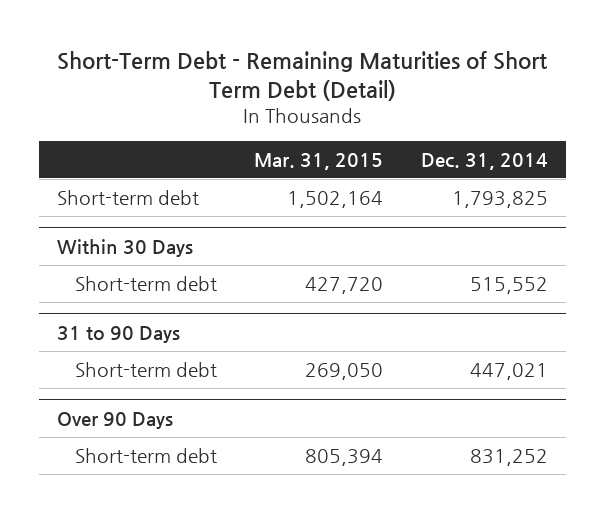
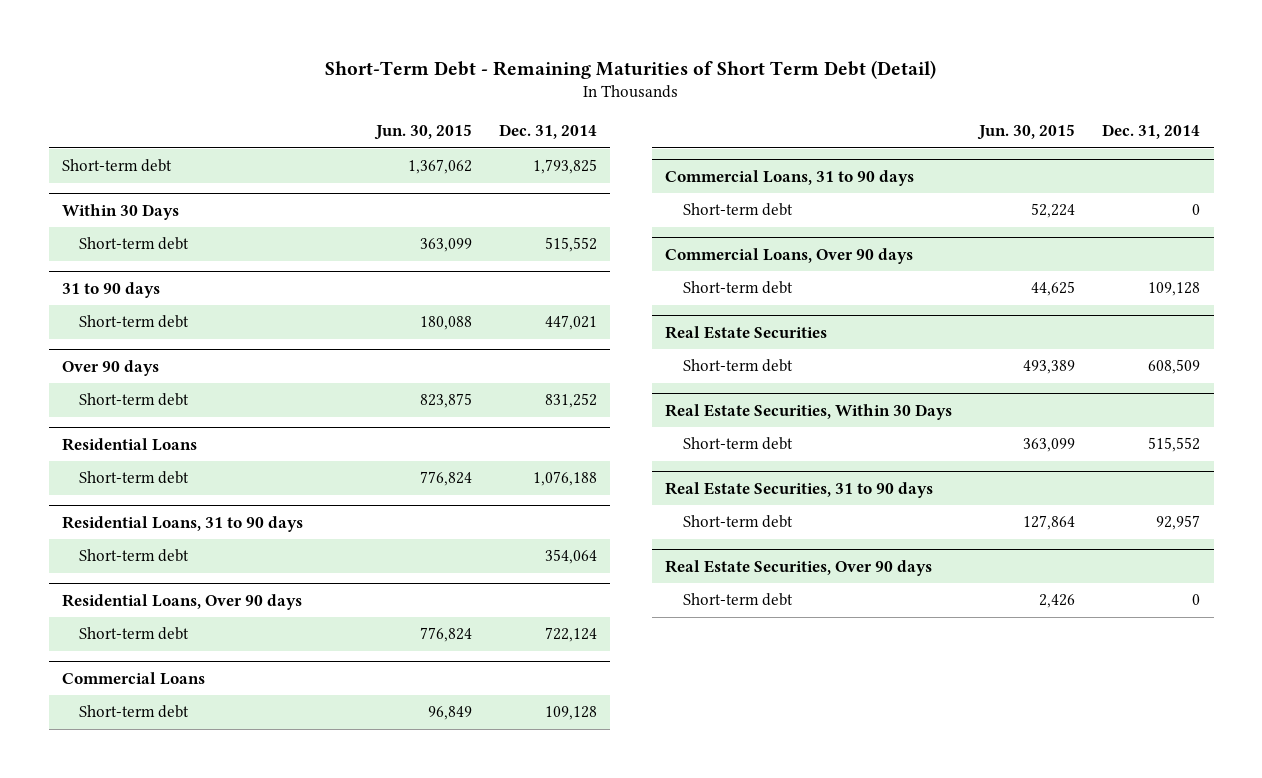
[254,153,384,171] Mar. 31, 2015 -> none
none -> [373,124,472,141] Jun. 30, 2015
[57,325,181,343] 31 to 90 Days -> [61,281,160,298] 31 to 90 days
[57,411,174,429] Over 90 Days -> [61,359,159,376] Over 90 days
none -> [61,437,197,451] Residential Loans
none -> [79,471,190,485] Short-term debt
none -> [61,515,303,532] Residential Loans, 31 to 90 days
none -> [79,549,190,563] Short-term debt
none -> [61,593,302,610] Residential Loans, Over 90 days
none -> [79,627,190,641] Short-term debt
none -> [61,671,205,685] Commercial Loans
none -> [79,705,190,719] Short-term debt
none -> [665,169,915,186] Commercial Loans, 31 to 90 days
none -> [682,203,793,217] Short-term debt
none -> [665,247,914,264] Commercial Loans, Over 90 days
none -> [682,281,793,295] Short-term debt
none -> [665,325,828,339] Real Estate Securities
none -> [682,359,793,373] Short-term debt
none -> [665,403,953,420] Real Estate Securities, Within 30 Days
none -> [682,437,793,451] Short-term debt
none -> [665,481,934,498] Real Estate Securities, 31 to 90 days
none -> [682,515,793,529] Short-term debt
none -> [665,559,933,576] Real Estate Securities, Over 90 days
none -> [682,593,793,607] Short-term debt

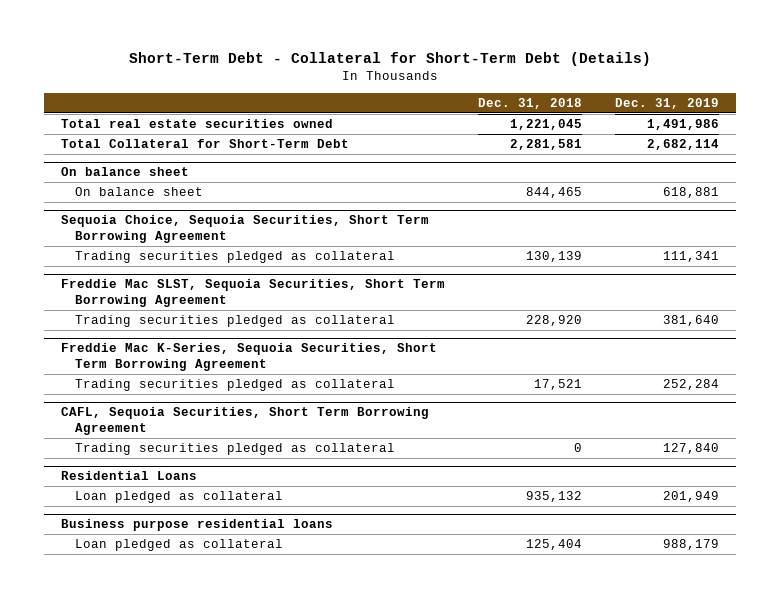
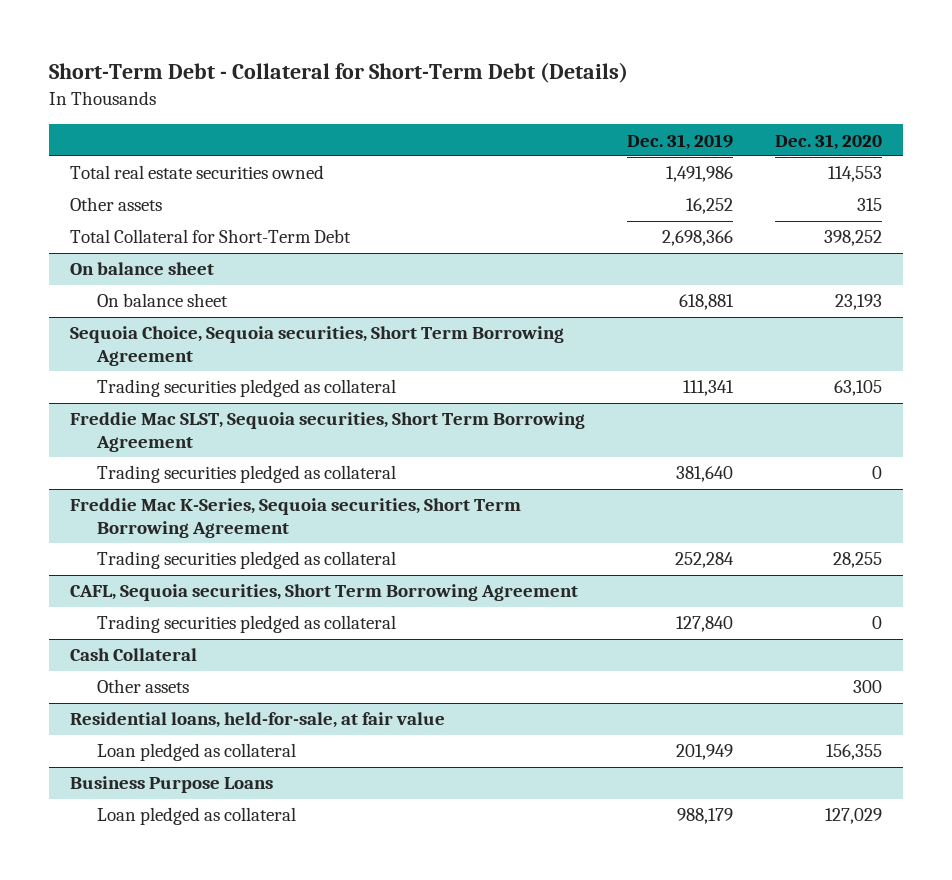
[477,98,582,110] Dec. 31, 2018 -> none
none -> [775,133,883,150] Dec. 31, 2020
none -> [70,197,163,212] Other assets
[647,139,720,151] 2,682,114 -> [662,230,734,247] 2,698,366
[60,215,429,244] Sequoia Choice, Sequoia Securities, Short Term Borrowing Agreement -> [70,326,565,366] Sequoia Choice, Sequoia securities, Short Term Borrowing Agreement
[60,279,445,308] Freddie Mac SLST, Sequoia Securities, Short Term Borrowing Agreement -> [70,412,586,452] Freddie Mac SLST, Sequoia securities, Short Term Borrowing Agreement
[60,343,437,372] Freddie Mac K-Series, Sequoia Securities, Short Term Borrowing Agreement -> [70,498,522,538] Freddie Mac K-Series, Sequoia securities, Short Term Borrowing Agreement
[60,407,429,436] CAFL, Sequoia Securities, Short Term Borrowing Agreement -> [70,584,579,602] CAFL, Sequoia securities, Short Term Borrowing Agreement
[60,471,197,481] Residential Loans -> none
none -> [70,648,198,662] Cash Collateral
none -> [96,679,189,694] Other assets
none -> [70,712,446,729] Residential loans, held-for-sale, at fair value
[60,519,333,532] Business purpose residential loans -> [70,776,274,794] Business Purpose Loans

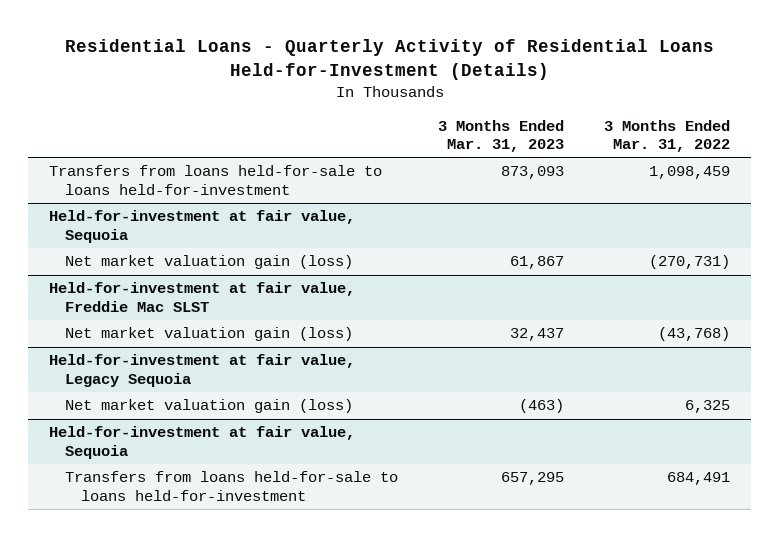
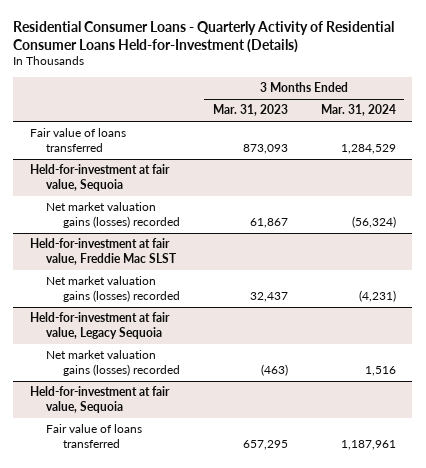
[64,39,714,81] Residential Loans - Quarterly Activity of Residential Loans Held-for-Investment (Details) -> [13,20,395,53] Residential Consumer Loans - Quarterly Activity of Residential Consumer Loans Held-for-Investment (Details)
[604,119,731,152] 3 Months Ended Mar. 31, 2022 -> none
none -> [320,104,396,117] Mar. 31, 2024
[48,165,382,195] Transfers from loans held-for-sale to loans held-for-investment -> [29,128,126,153] Fair value of loans transferred
[64,255,353,270] Net market valuation gain (loss) -> [46,202,180,229] Net market valuation gains (losses) recorded
[64,327,353,342] Net market valuation gain (loss) -> [46,276,180,303] Net market valuation gains (losses) recorded
[64,399,353,414] Net market valuation gain (loss) -> [46,350,180,377] Net market valuation gains (losses) recorded
[64,471,398,501] Transfers from loans held-for-sale to loans held-for-investment -> [46,424,143,449] Fair value of loans transferred

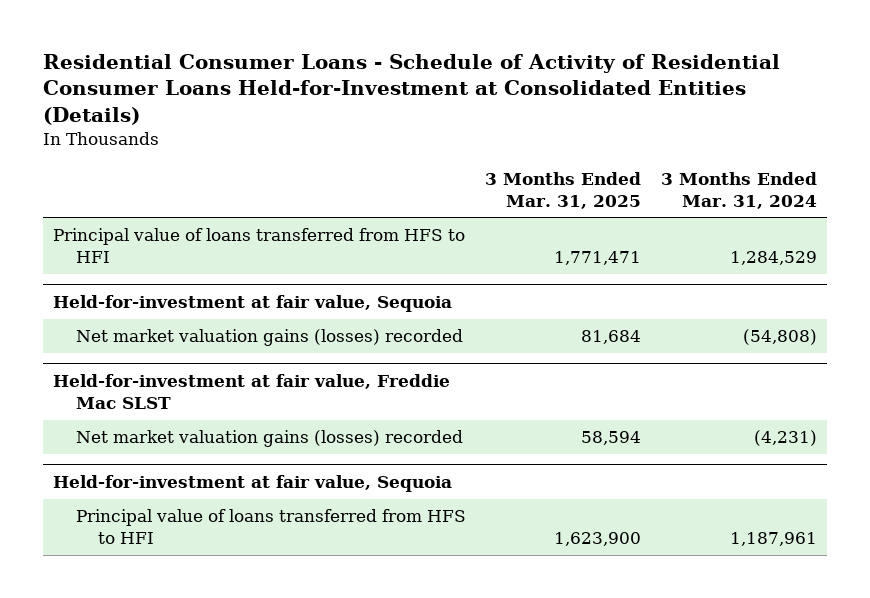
[13,20,395,53] Residential Consumer Loans - Quarterly Activity of Residential Consumer Loans Held-for-Investment (Details) -> [42,54,780,125] Residential Consumer Loans - Schedule of Activity of Residential Consumer Loans Held-for-Investment at Consolidated Entities (Details)
[212,104,288,117] Mar. 31, 2023 -> none
none -> [485,171,642,209] 3 Months Ended Mar. 31, 2025
[29,128,126,153] Fair value of loans transferred -> [52,228,465,264] Principal value of loans transferred from HFS to HFI
[351,216,396,229] (56,324) -> [743,329,818,346] (54,808)
[29,312,170,340] Held-for-investment at fair value, Legacy Sequoia -> none
[46,350,180,377] Net market valuation gains (losses) recorded -> none
[46,424,143,449] Fair value of loans transferred -> [75,509,466,545] Principal value of loans transferred from HFS to HFI

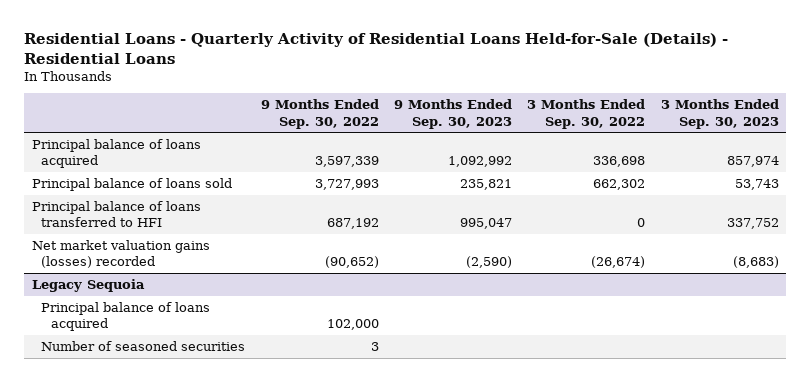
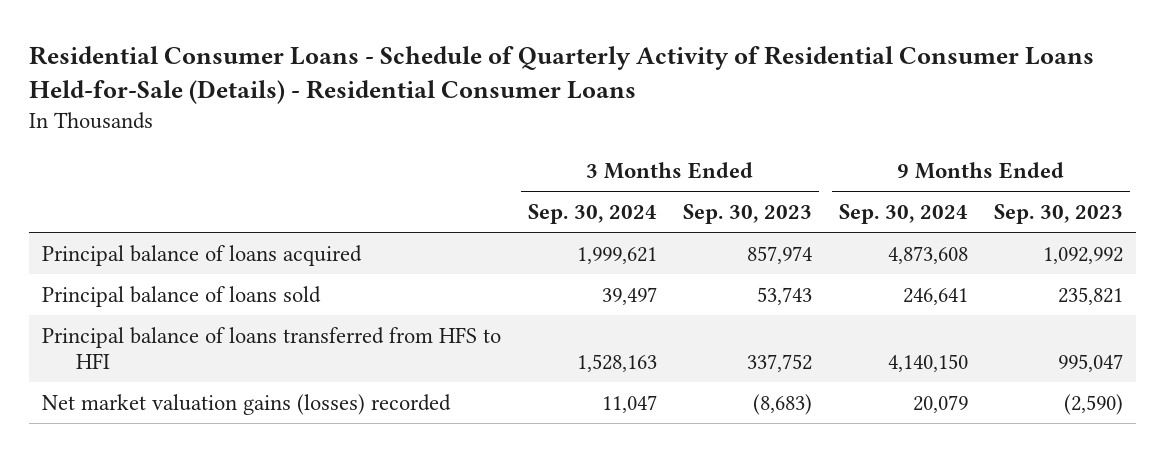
[24,33,729,64] Residential Loans - Quarterly Activity of Residential Loans Held-for-Sale (Details) - Residential Loans -> [28,45,1094,105] Residential Consumer Loans - Schedule of Quarterly Activity of Residential Consumer Loans Held-for-Sale (Details) - Residential Consumer Loans
[260,99,379,129] 9 Months Ended Sep. 30, 2022 -> none
[527,99,646,129] 3 Months Ended Sep. 30, 2022 -> none
none -> [527,204,657,225] Sep. 30, 2024
none -> [838,204,968,225] Sep. 30, 2024
[32,201,202,228] Principal balance of loans transferred to HFI -> [42,326,502,369] Principal balance of loans transferred from HFS to HFI
[32,279,146,293] Legacy Sequoia -> none
[41,302,211,332] Principal balance of loans acquired -> none
[41,341,246,352] Number of seasoned securities -> none

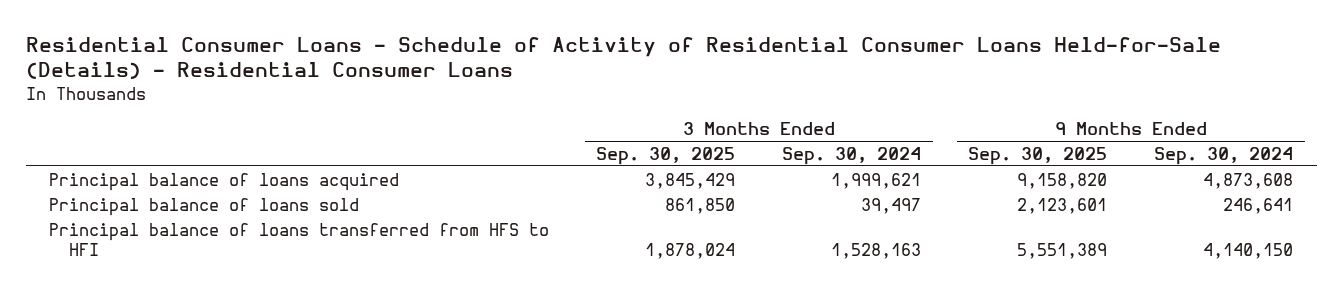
[28,45,1094,105] Residential Consumer Loans - Schedule of Quarterly Activity of Residential Consumer Loans Held-for-Sale (Details) - Residential Consumer Loans -> [25,36,1221,80] Residential Consumer Loans - Schedule of Activity of Residential Consumer Loans Held-for-Sale (Details) - Residential Consumer Loans
[683,204,813,225] Sep. 30, 2023 -> none
[993,204,1123,225] Sep. 30, 2023 -> none
none -> [596,146,736,165] Sep. 30, 2025
none -> [968,146,1108,165] Sep. 30, 2025
[42,393,452,415] Net market valuation gains (losses) recorded -> none

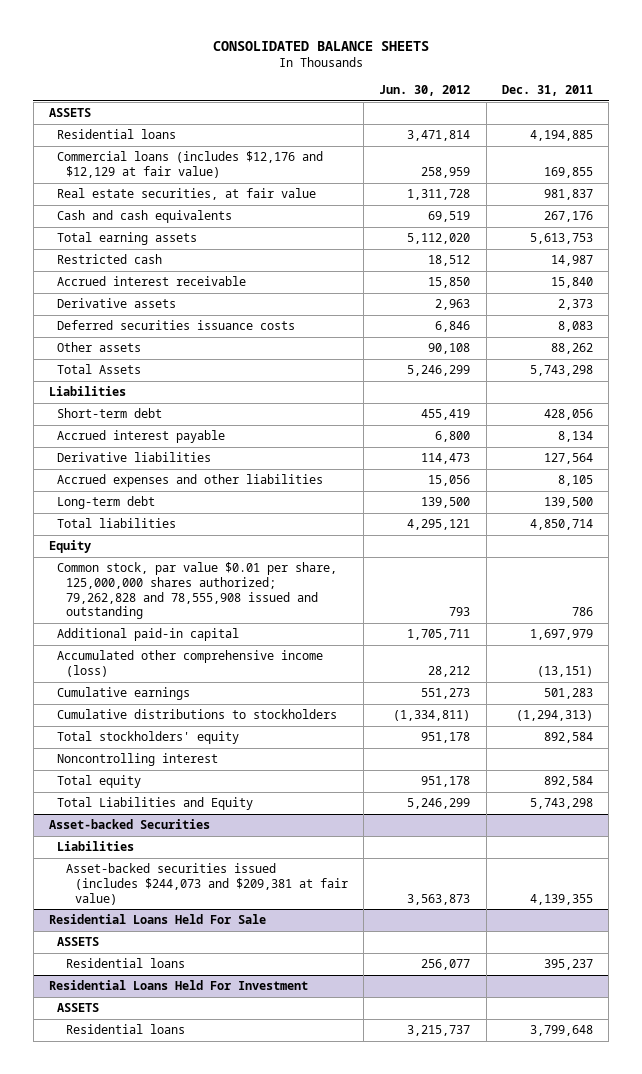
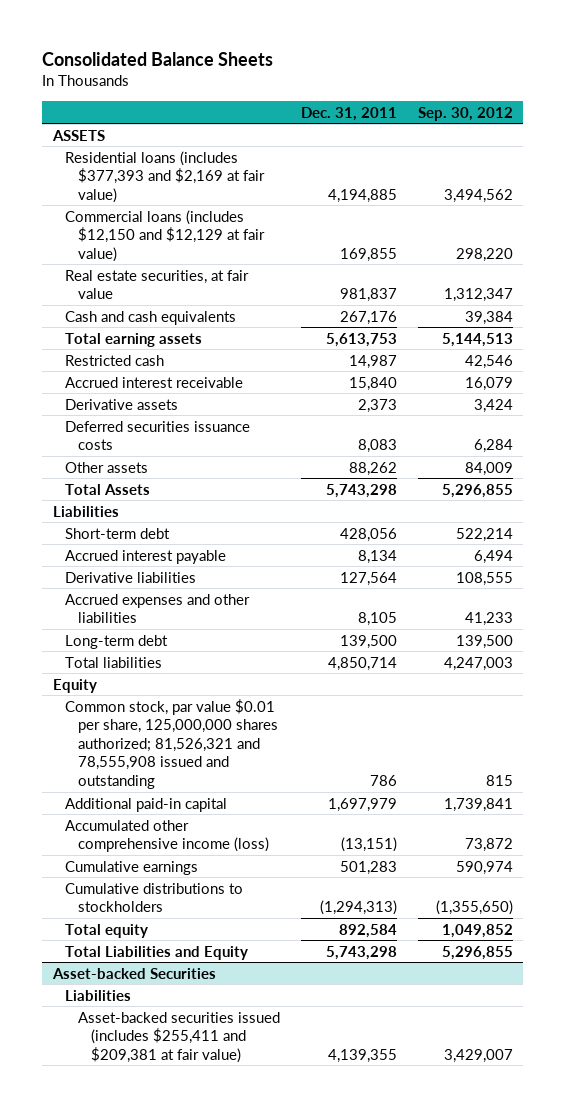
[212,41,429,52] CONSOLIDATED BALANCE SHEETS -> [42,51,274,66] Consolidated Balance Sheets
[379,85,471,97] Jun. 30, 2012 -> none
none -> [417,106,513,121] Sep. 30, 2012
[57,129,177,140] Residential loans -> [65,150,266,203] Residential loans (includes $377,393 and $2,169 at fair value)
[57,151,324,178] Commercial loans (includes $12,176 and $12,129 at fair value) -> [65,209,266,262] Commercial loans (includes $12,150 and $12,129 at fair value)
[57,562,338,620] Common stock, par value $0.01 per share, 125,000,000 shares authorized; 79,262,828 and 78,555,908 issued and outstanding -> [65,698,279,789] Common stock, par value $0.01 per share, 125,000,000 shares authorized; 81,526,321 and 78,555,908 issued and outstanding
[57,731,240,745] Total stockholders' equity -> none
[57,753,219,767] Noncontrolling interest -> none
[48,914,266,925] Residential Loans Held For Sale -> none
[57,937,100,947] ASSETS -> none
[66,958,186,969] Residential loans -> none
[48,980,308,991] Residential Loans Held For Investment -> none
[57,1003,100,1013] ASSETS -> none
[66,1024,186,1035] Residential loans -> none
[66,863,348,905] Asset-backed securities issued (includes $244,073 and $209,381 at fair value) -> [78,1011,281,1063] Asset-backed securities issued (includes $255,411 and $209,381 at fair value)

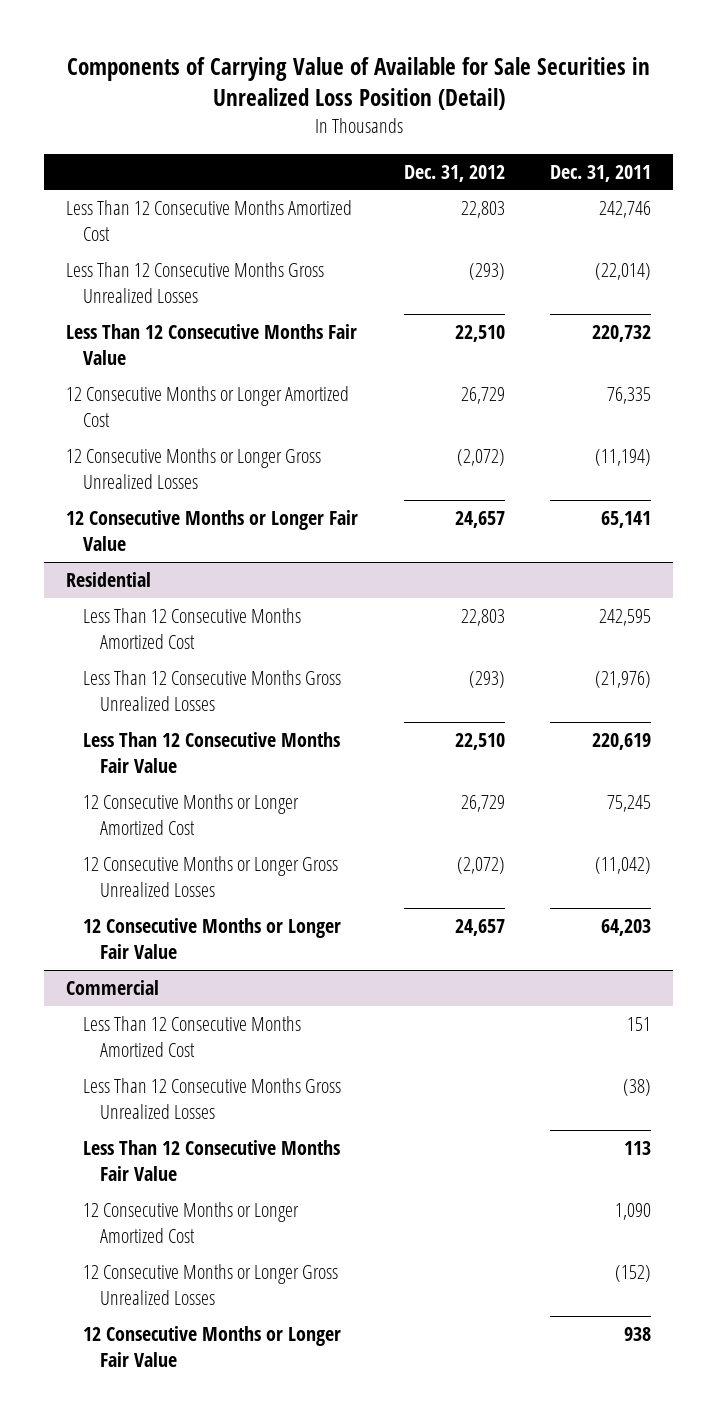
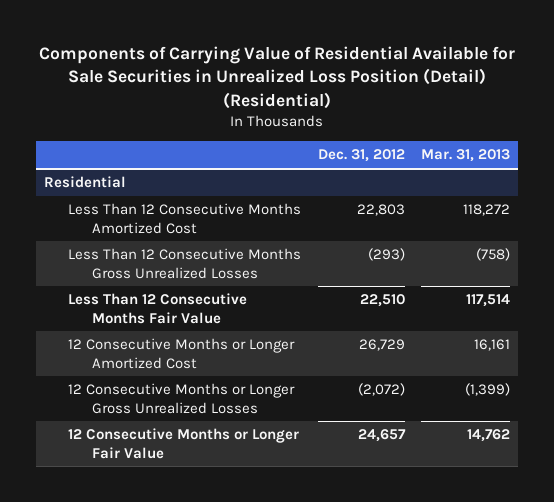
[66,57,650,111] Components of Carrying Value of Available for Sale Securities in Unrealized Loss Position (Detail) -> [38,46,515,109] Components of Carrying Value of Residential Available for Sale Securities in Unrealized Loss Position (Detail) (Residential)
[549,164,651,182] Dec. 31, 2011 -> none
none -> [421,149,511,163] Mar. 31, 2013
[66,200,353,241] Less Than 12 Consecutive Months Amortized Cost -> none
[66,262,325,303] Less Than 12 Consecutive Months Gross Unrealized Losses -> none
[66,324,358,365] Less Than 12 Consecutive Months Fair Value -> none
[66,386,350,427] 12 Consecutive Months or Longer Amortized Cost -> none
[66,448,322,489] 12 Consecutive Months or Longer Gross Unrealized Losses -> none
[66,510,359,551] 12 Consecutive Months or Longer Fair Value -> none
[66,980,160,996] Commercial -> none
[83,1016,302,1057] Less Than 12 Consecutive Months Amortized Cost -> none
[83,1078,342,1119] Less Than 12 Consecutive Months Gross Unrealized Losses -> none
[83,1140,341,1181] Less Than 12 Consecutive Months Fair Value -> none
[83,1202,300,1243] 12 Consecutive Months or Longer Amortized Cost -> none
[83,1264,339,1305] 12 Consecutive Months or Longer Gross Unrealized Losses -> none
[83,1326,342,1367] 12 Consecutive Months or Longer Fair Value -> none

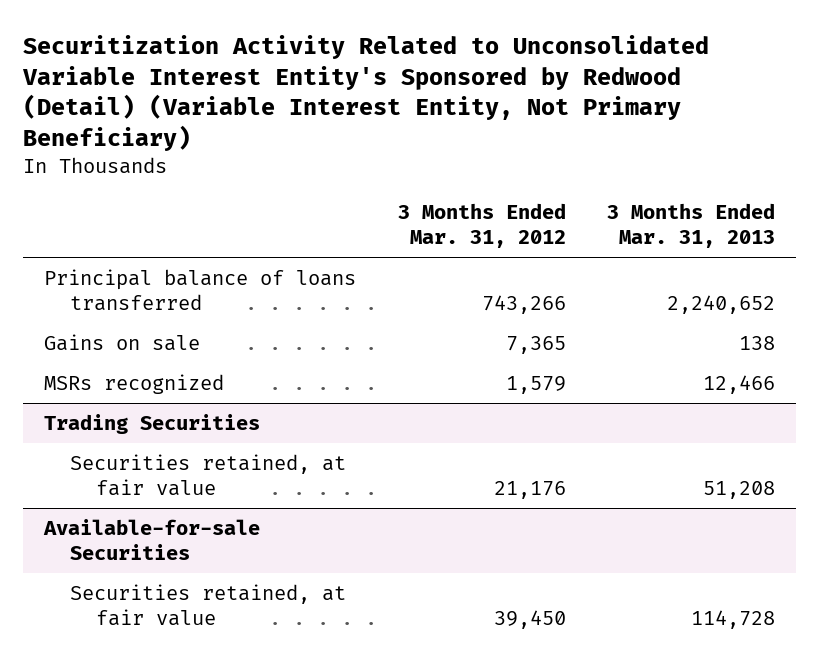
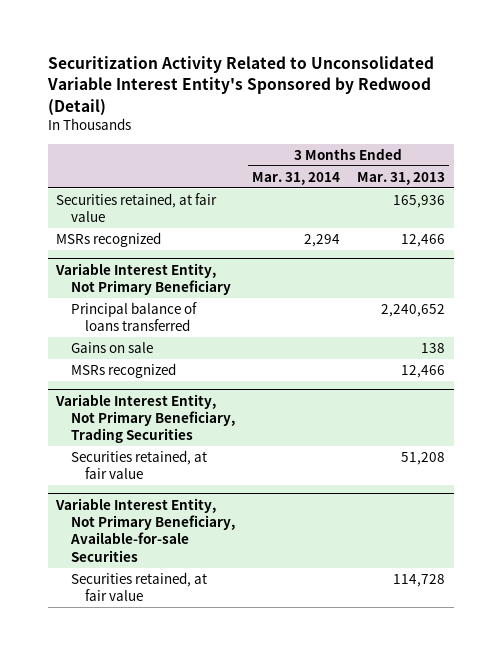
[22,34,710,151] Securitization Activity Related to Unconsolidated Variable Interest Entity's Sponsored by Redwood (Detail) (Variable Interest Entity, Not Primary Beneficiary) -> [46,56,434,116] Securitization Activity Related to Unconsolidated Variable Interest Entity's Sponsored by Redwood (Detail)
[397,203,566,249] 3 Months Ended Mar. 31, 2012 -> none
none -> [251,171,340,185] Mar. 31, 2014
none -> [56,193,218,223] Securities retained, at fair value
none -> [56,232,162,248] MSRs recognized
none -> [55,262,231,296] Variable Interest Entity, Not Primary Beneficiary
[43,413,260,434] Trading Securities -> none
none -> [55,393,235,444] Variable Interest Entity, Not Primary Beneficiary, Trading Securities
[42,518,260,561] Available-for-sale Securities -> none
none -> [55,497,235,562] Variable Interest Entity, Not Primary Beneficiary, Available-for-sale Securities

